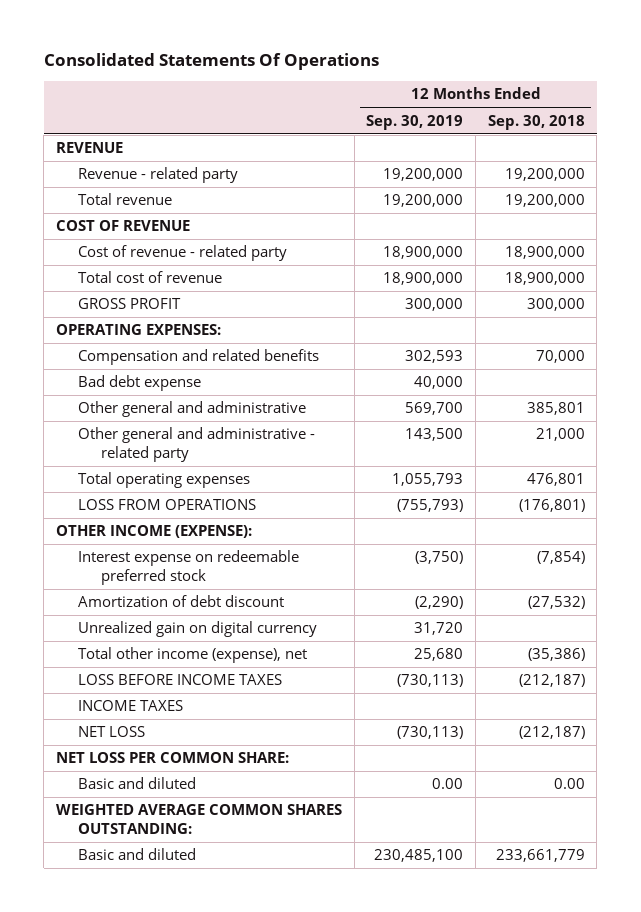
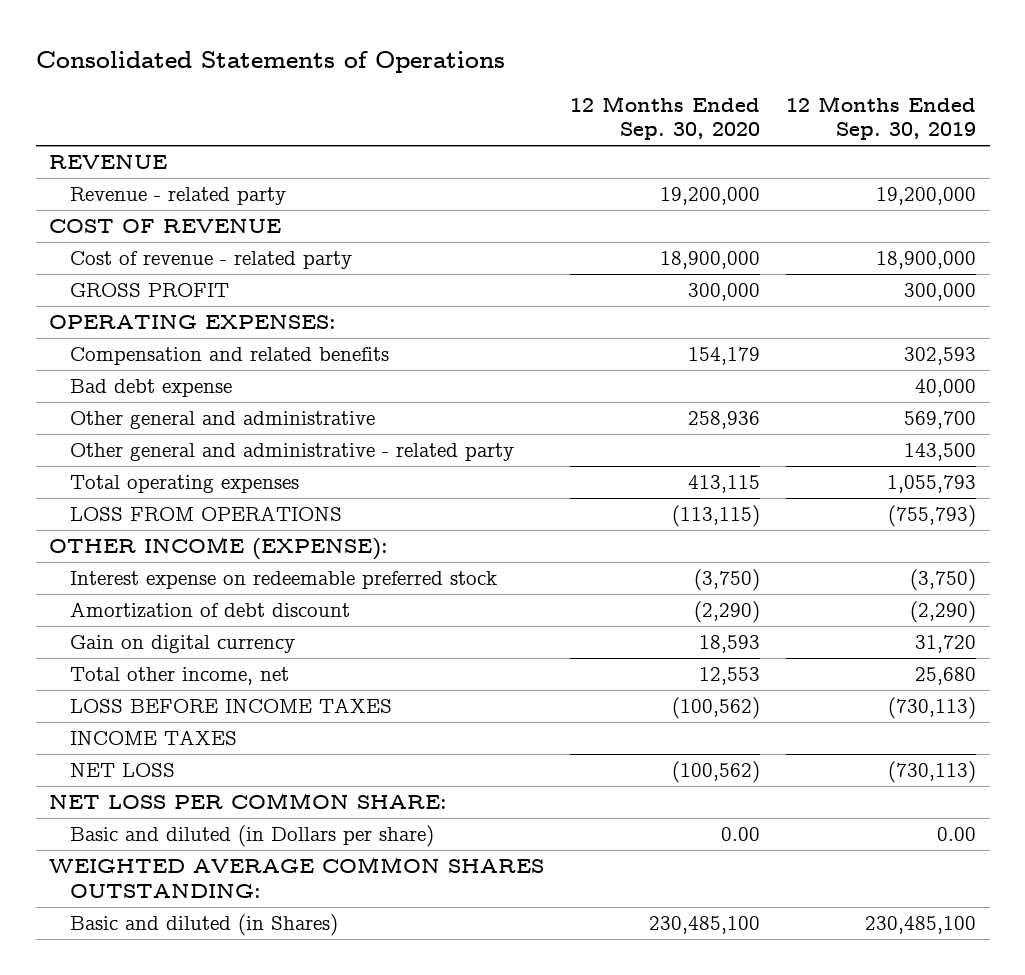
[43,53,379,71] Consolidated Statements Of Operations -> [35,50,505,73] Consolidated Statements of Operations
[487,114,585,130] Sep. 30, 2018 -> none
none -> [570,95,761,141] 12 Months Ended Sep. 30, 2020
[78,193,173,206] Total revenue -> none
[78,271,223,284] Total cost of revenue -> none
[78,621,318,638] Unrealized gain on digital currency -> [70,635,296,654] Gain on digital currency
[78,647,308,664] Total other income (expense), net -> [70,667,290,686] Total other income, net
[78,777,197,790] Basic and diluted -> [70,825,435,848] Basic and diluted (in Dollars per share)
[78,848,197,861] Basic and diluted -> [70,914,339,937] Basic and diluted (in Shares)

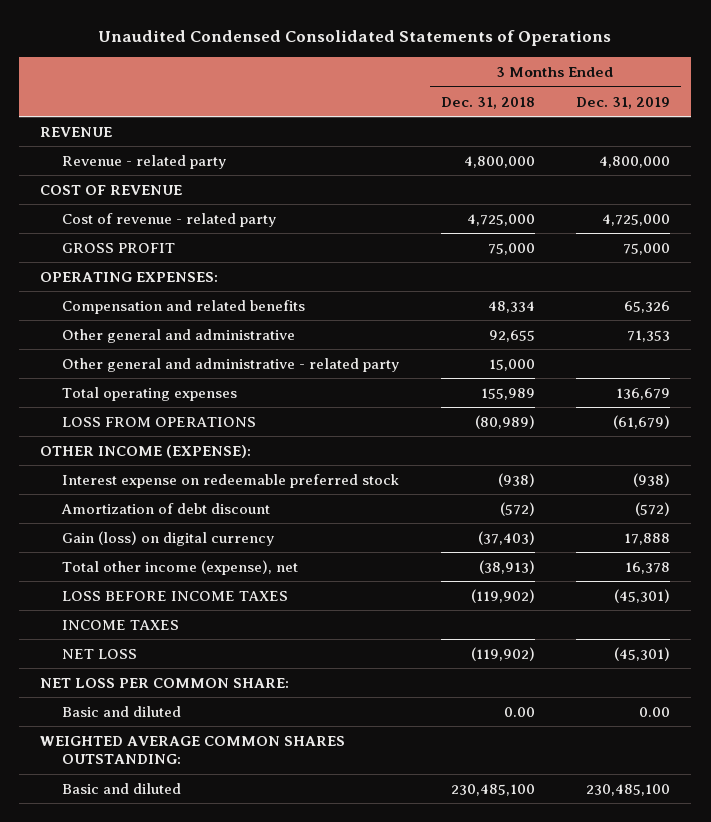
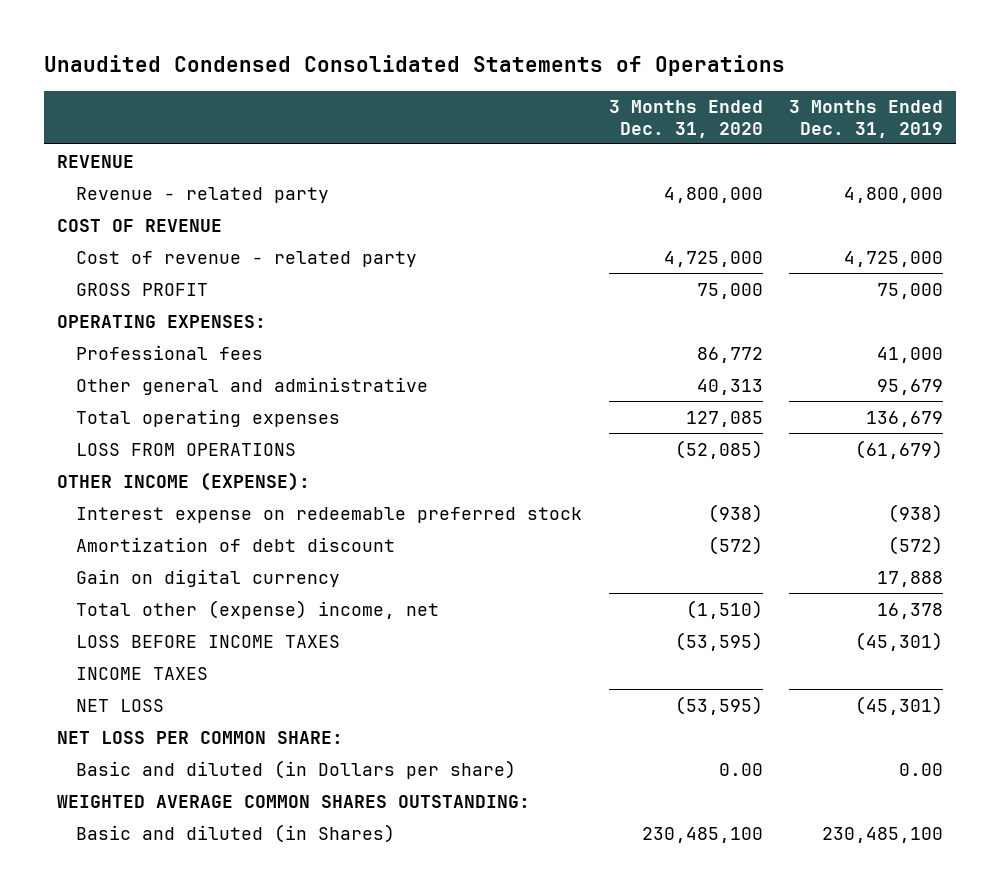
[440,96,535,109] Dec. 31, 2018 -> none
none -> [608,100,763,138] 3 Months Ended Dec. 31, 2020
[61,299,305,314] Compensation and related benefits -> none
[61,357,399,372] Other general and administrative - related party -> none
none -> [76,344,264,360] Professional fees
[627,329,671,342] 71,353 -> [877,378,944,395] 95,679
[61,530,274,546] Gain (loss) on digital currency -> [76,568,341,587] Gain on digital currency
[61,559,298,575] Total other income (expense), net -> [76,599,440,619] Total other (expense) income, net
[61,705,181,717] Basic and diluted -> [76,759,517,779] Basic and diluted (in Dollars per share)
[61,782,181,794] Basic and diluted -> [76,823,396,843] Basic and diluted (in Shares)

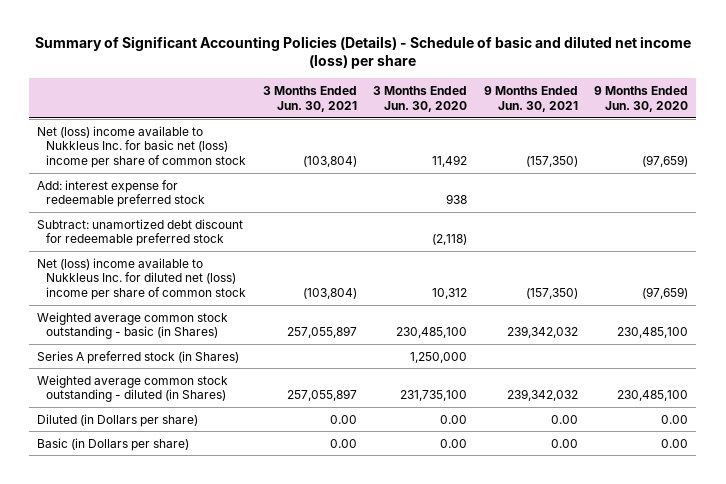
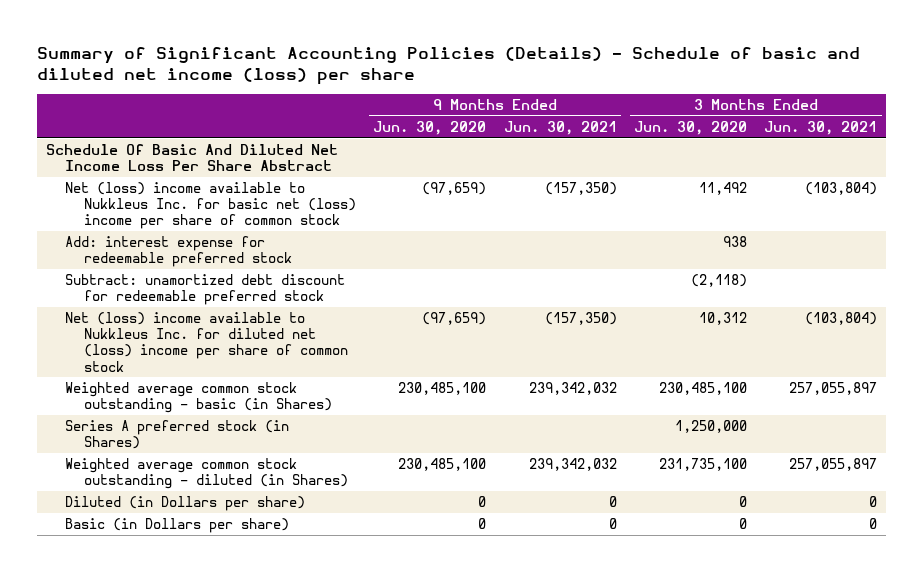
none -> [46,144,339,172] Schedule Of Basic And Diluted Net Income Loss Per Share Abstract
[329,414,357,424] 0.00 -> [869,496,878,508] 0
[440,414,468,424] 0.00 -> [738,496,747,508] 0
[550,414,578,424] 0.00 -> [608,496,617,508] 0
[661,414,689,424] 0.00 -> [478,496,487,508] 0
[329,438,357,448] 0.00 -> [869,518,878,530] 0
[440,438,468,448] 0.00 -> [738,518,747,530] 0
[550,438,578,448] 0.00 -> [608,518,617,530] 0
[661,438,689,448] 0.00 -> [478,518,487,530] 0

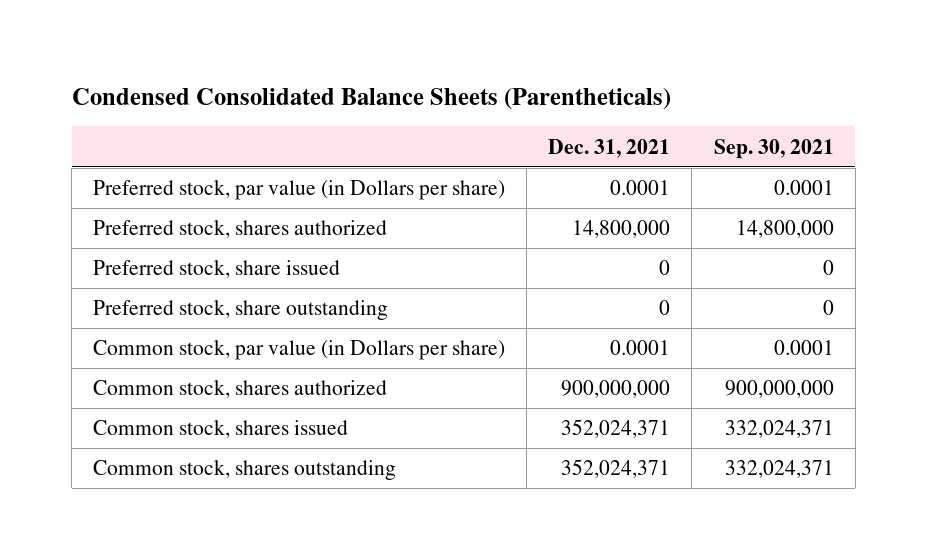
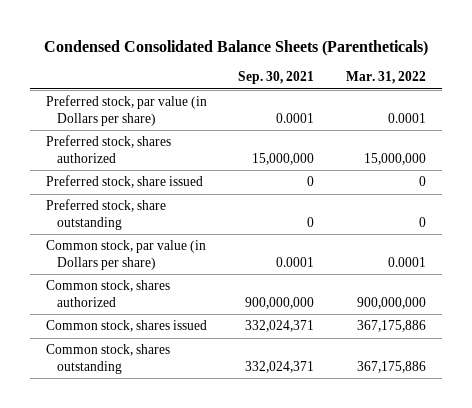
[548,138,671,158] Dec. 31, 2021 -> none
none -> [345,71,426,85] Mar. 31, 2022
[735,220,834,239] 14,800,000 -> [252,152,315,165] 15,000,000

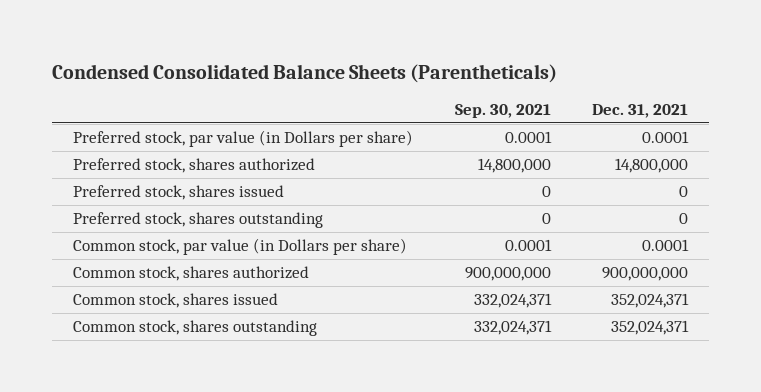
[345,71,426,85] Mar. 31, 2022 -> none
none -> [591,103,688,118] Dec. 31, 2021
[252,152,315,165] 15,000,000 -> [477,158,551,174] 14,800,000
[45,175,203,189] Preferred stock, share issued -> [73,185,285,201] Preferred stock, shares issued
[45,199,166,230] Preferred stock, share outstanding -> [73,212,324,229] Preferred stock, shares outstanding

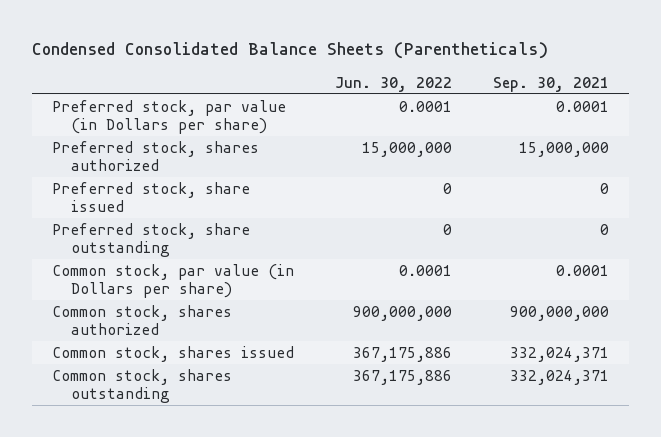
[591,103,688,118] Dec. 31, 2021 -> none
none -> [334,76,452,92] Jun. 30, 2022
[477,158,551,174] 14,800,000 -> [518,141,609,157] 15,000,000
[73,185,285,201] Preferred stock, shares issued -> [52,181,251,212] Preferred stock, share issued
[73,212,324,229] Preferred stock, shares outstanding -> [52,222,251,257] Preferred stock, share outstanding

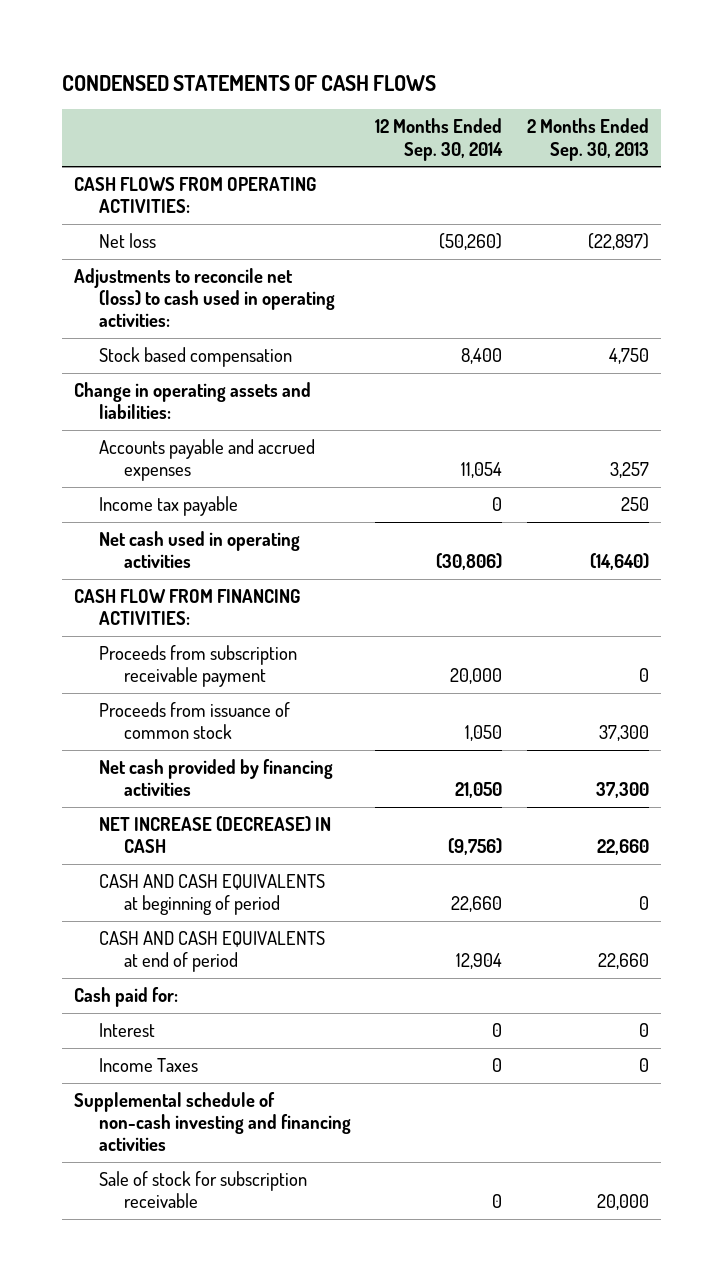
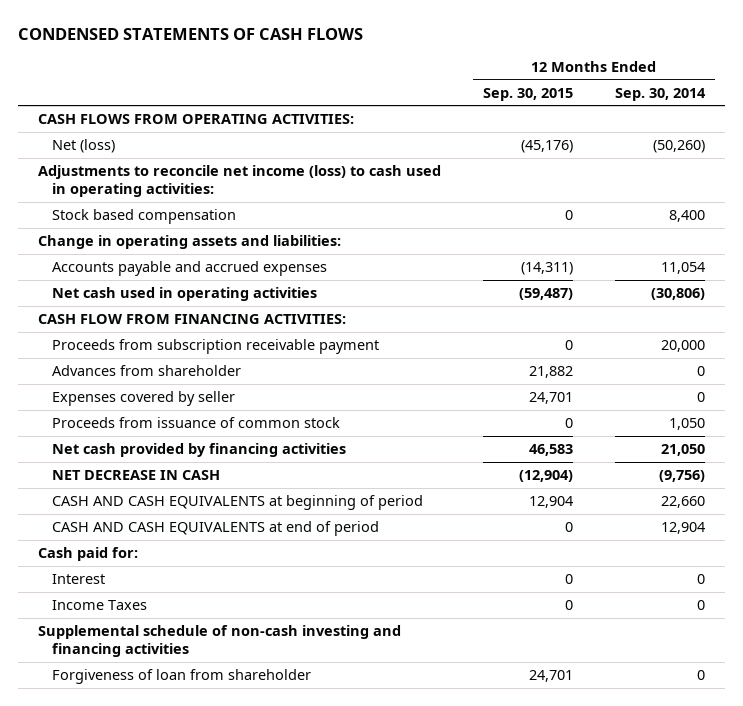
[526,118,649,161] 2 Months Ended Sep. 30, 2013 -> none
none -> [483,87,574,101] Sep. 30, 2015
[98,233,156,249] Net loss -> [52,138,116,153] Net (loss)
[73,268,335,328] Adjustments to reconcile net (loss) to cash used in operating activities: -> [38,164,442,198] Adjustments to reconcile net income (loss) to cash used in operating activities:
[98,496,238,517] Income tax payable -> none
none -> [52,364,242,376] Advances from shareholder
none -> [52,390,236,406] Expenses covered by seller
[98,816,331,854] NET INCREASE (DECREASE) IN CASH -> [52,469,221,480] NET DECREASE IN CASH
[98,1171,307,1209] Sale of stock for subscription receivable -> none
none -> [52,668,312,684] Forgiveness of loan from shareholder

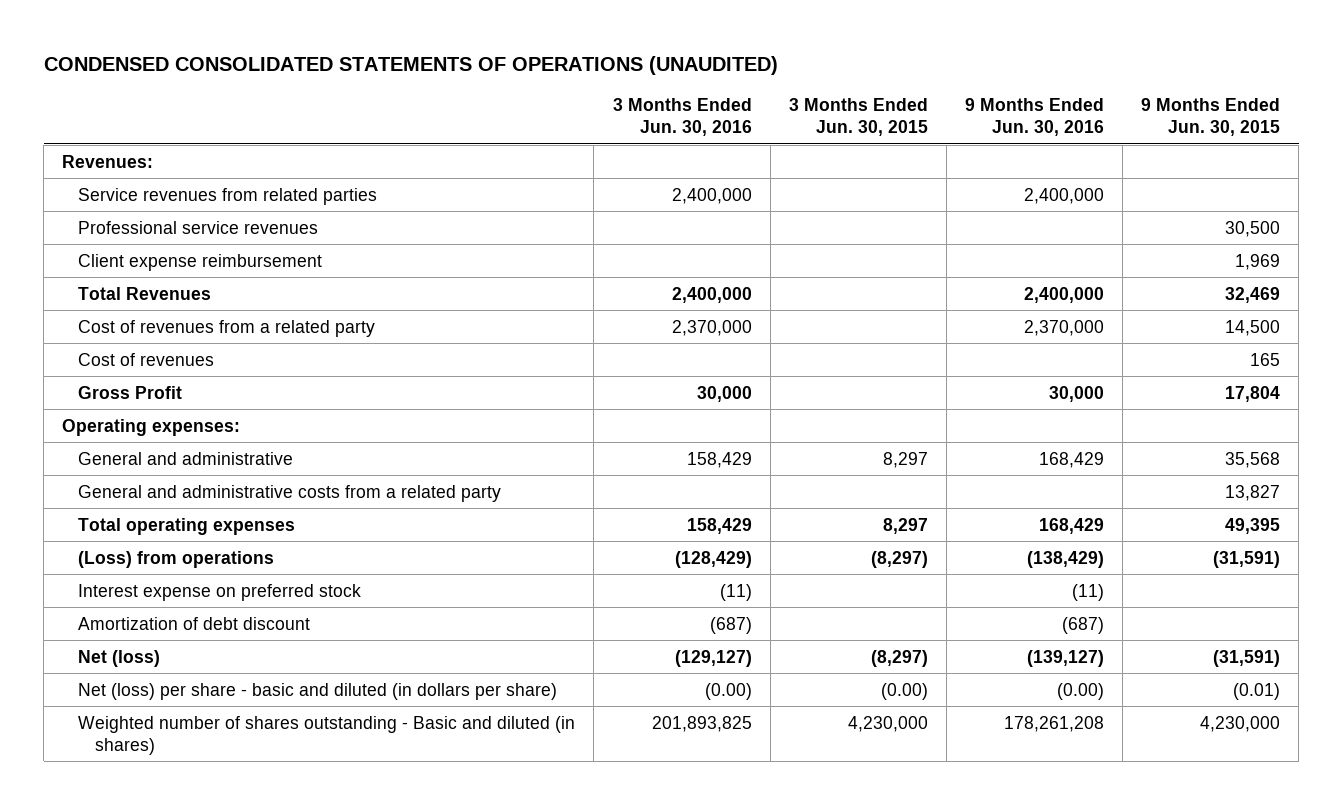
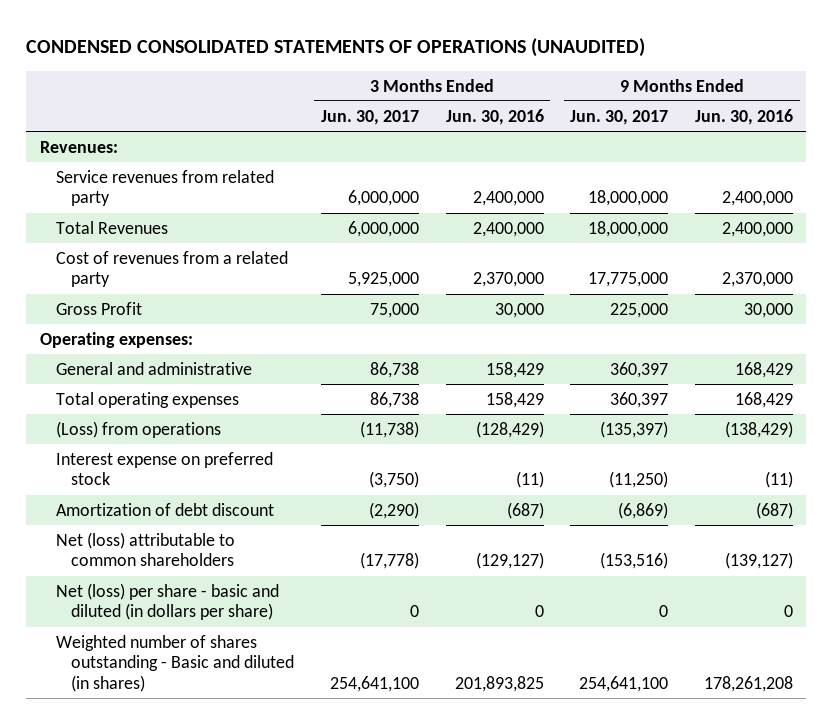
[788,98,928,136] 3 Months Ended Jun. 30, 2015 -> none
[1141,98,1281,136] 9 Months Ended Jun. 30, 2015 -> none
none -> [321,109,420,125] Jun. 30, 2017
none -> [570,109,669,125] Jun. 30, 2017
[78,220,319,234] Professional service revenues -> none
[78,253,323,271] Client expense reimbursement -> none
[78,187,378,205] Service revenues from related parties -> [55,169,274,207] Service revenues from related party
[78,352,215,366] Cost of revenues -> none
[78,484,502,502] General and administrative costs from a related party -> none
[78,649,161,667] Net (loss) -> [55,531,235,567] Net (loss) attributable to common shareholders
[704,682,752,700] (0.00) -> [534,605,544,618] 0
[1056,682,1104,700] (0.00) -> [784,605,794,618] 0

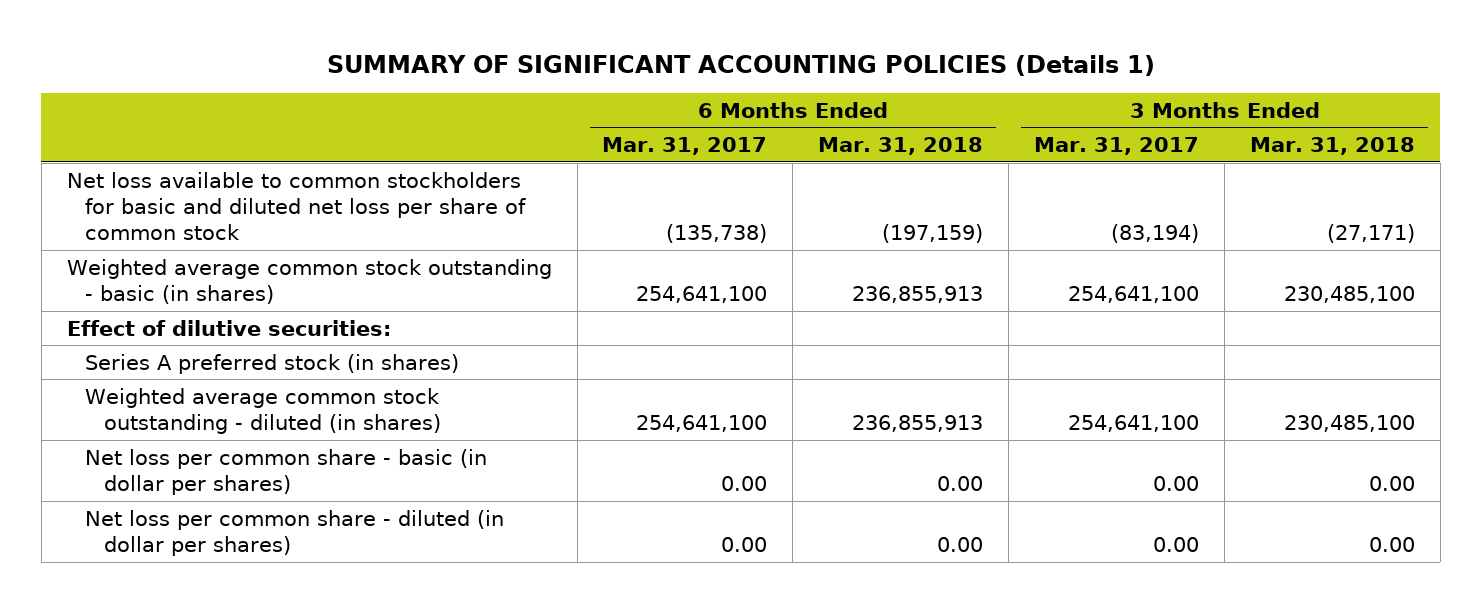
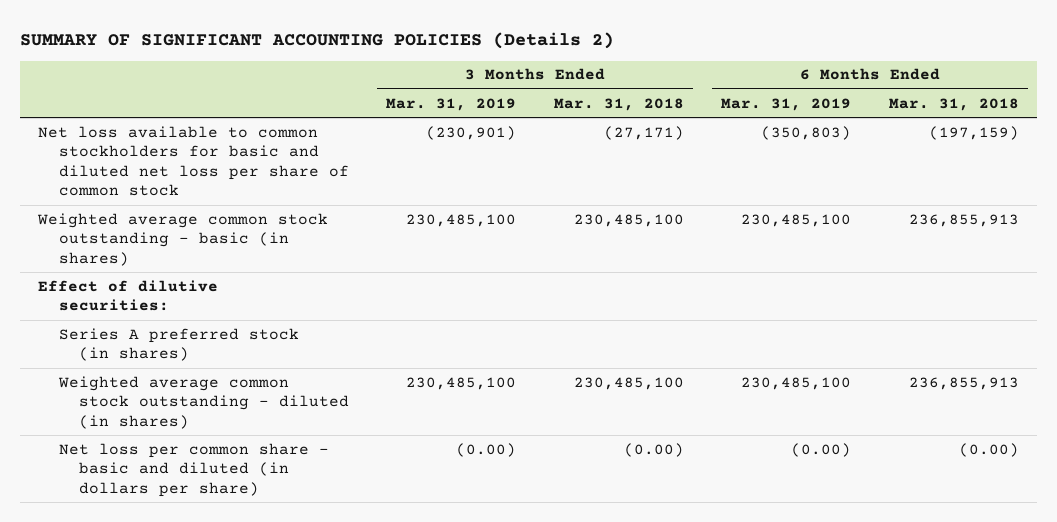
[326,54,1155,76] SUMMARY OF SIGNIFICANT ACCOUNTING POLICIES (Details 1) -> [19,31,614,49] SUMMARY OF SIGNIFICANT ACCOUNTING POLICIES (Details 2)
[602,136,768,155] Mar. 31, 2017 -> none
[1034,136,1200,155] Mar. 31, 2017 -> none
none -> [386,97,517,111] Mar. 31, 2019
none -> [721,97,852,111] Mar. 31, 2019
[85,448,488,495] Net loss per common share - basic (in dollar per shares) -> none
[85,509,505,556] Net loss per common share - diluted (in dollar per shares) -> [58,442,329,497] Net loss per common share - basic and diluted (in dollars per share)
[937,536,984,552] 0.00 -> [958,442,1019,457] (0.00)
[1368,536,1415,552] 0.00 -> [623,442,684,457] (0.00)

